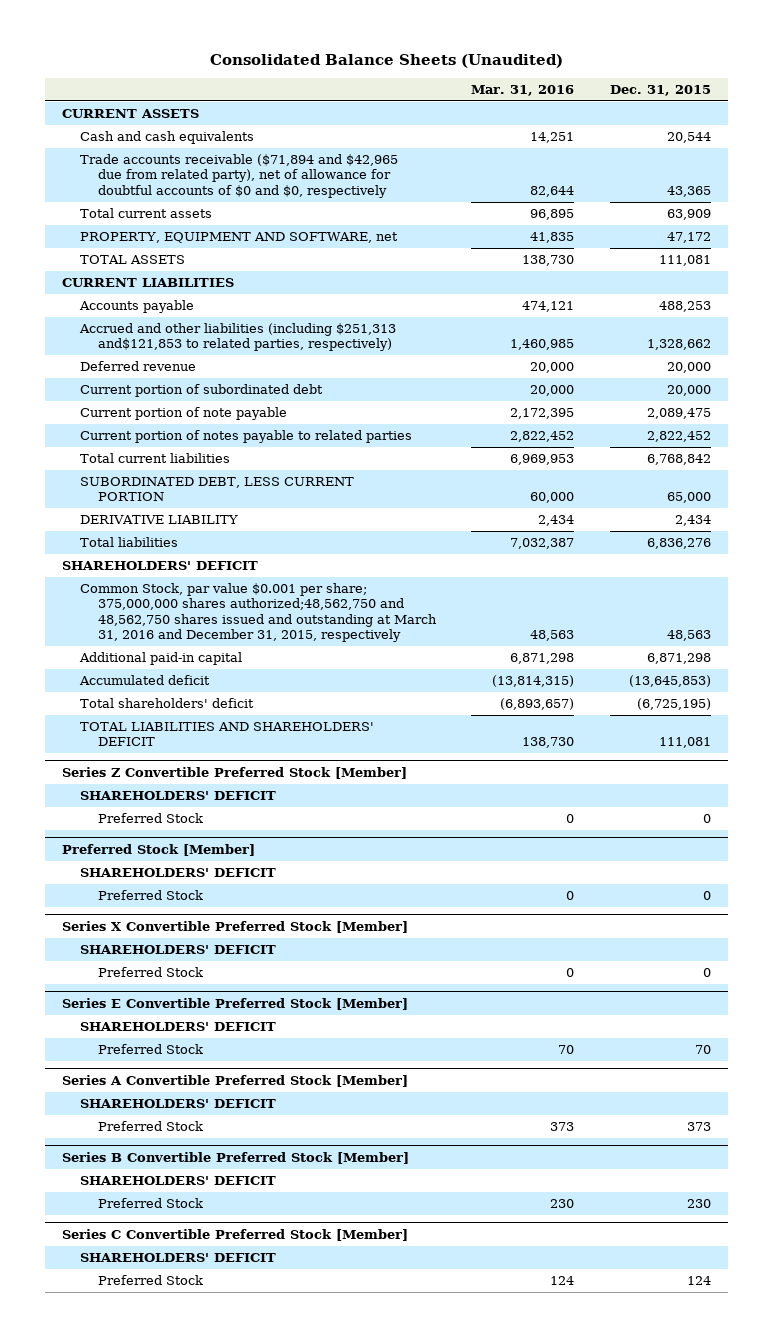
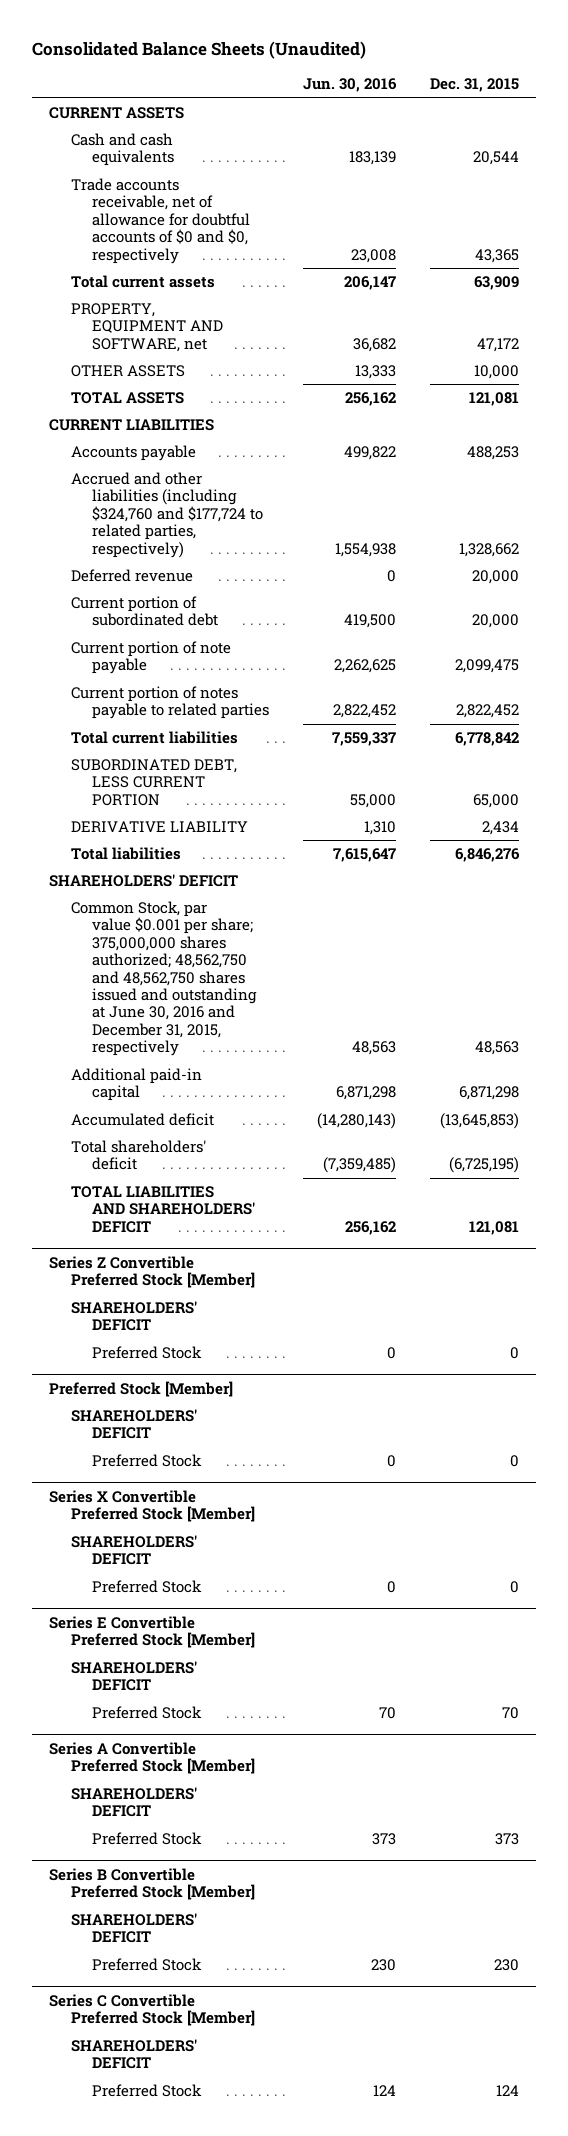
[471,84,575,96] Mar. 31, 2016 -> none
none -> [302,78,397,93] Jun. 30, 2016
[80,154,399,198] Trade accounts receivable ($71,894 and $42,965 due from related party), net of allowance for doubtful accounts of $0 and $0, respectively -> [70,178,251,264] Trade accounts receivable, net of allowance for doubtful accounts of $0 and $0, respectively
none -> [70,365,185,378] OTHER ASSETS
[658,255,711,267] 111,081 -> [468,392,519,407] 121,081
[79,323,397,352] Accrued and other liabilities (including $251,313 and$121,853 to related parties, respectively) -> [70,472,264,558] Accrued and other liabilities (including $324,760 and $177,724 to related parties, respectively)
[646,408,711,420] 2,089,475 -> [454,659,519,674] 2,099,475
[646,454,711,466] 6,768,842 -> [454,732,519,747] 6,778,842
[646,538,711,550] 6,836,276 -> [454,848,520,863] 6,846,276
[80,583,438,642] Common Stock, par value $0.001 per share; 375,000,000 shares authorized;48,562,750 and 48,562,750 shares issued and outstanding at March 31, 2016 and December 31, 2015, respectively -> [70,901,258,1057] Common Stock, par value $0.001 per share; 375,000,000 shares authorized; 48,562,750 and 48,562,750 shares issued and outstanding at June 30, 2016 and December 31, 2015, respectively
[658,737,711,749] 111,081 -> [468,1220,519,1235] 121,081

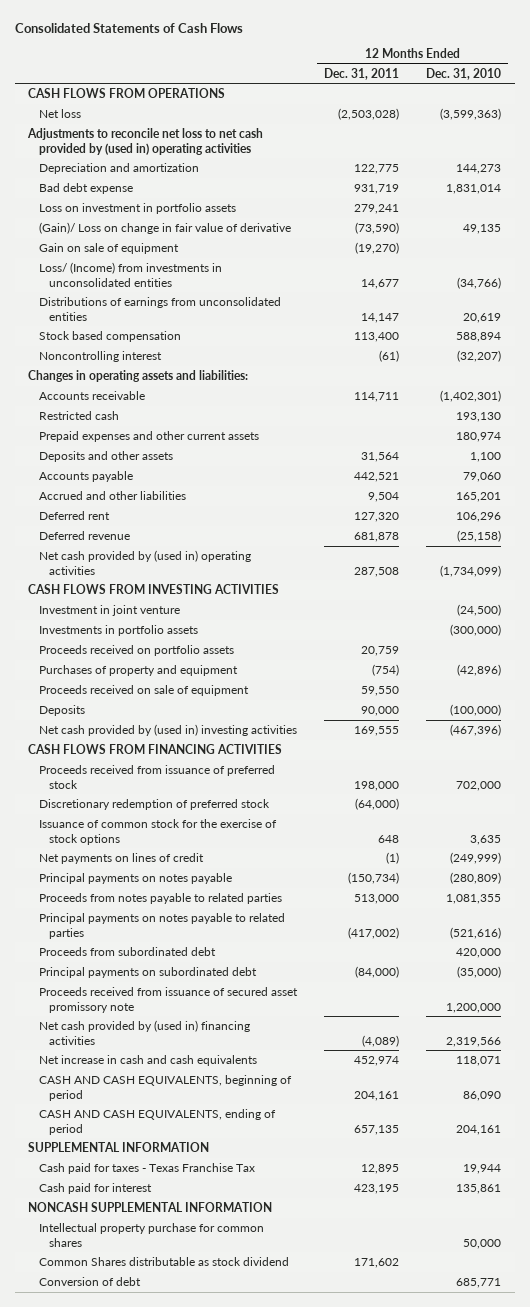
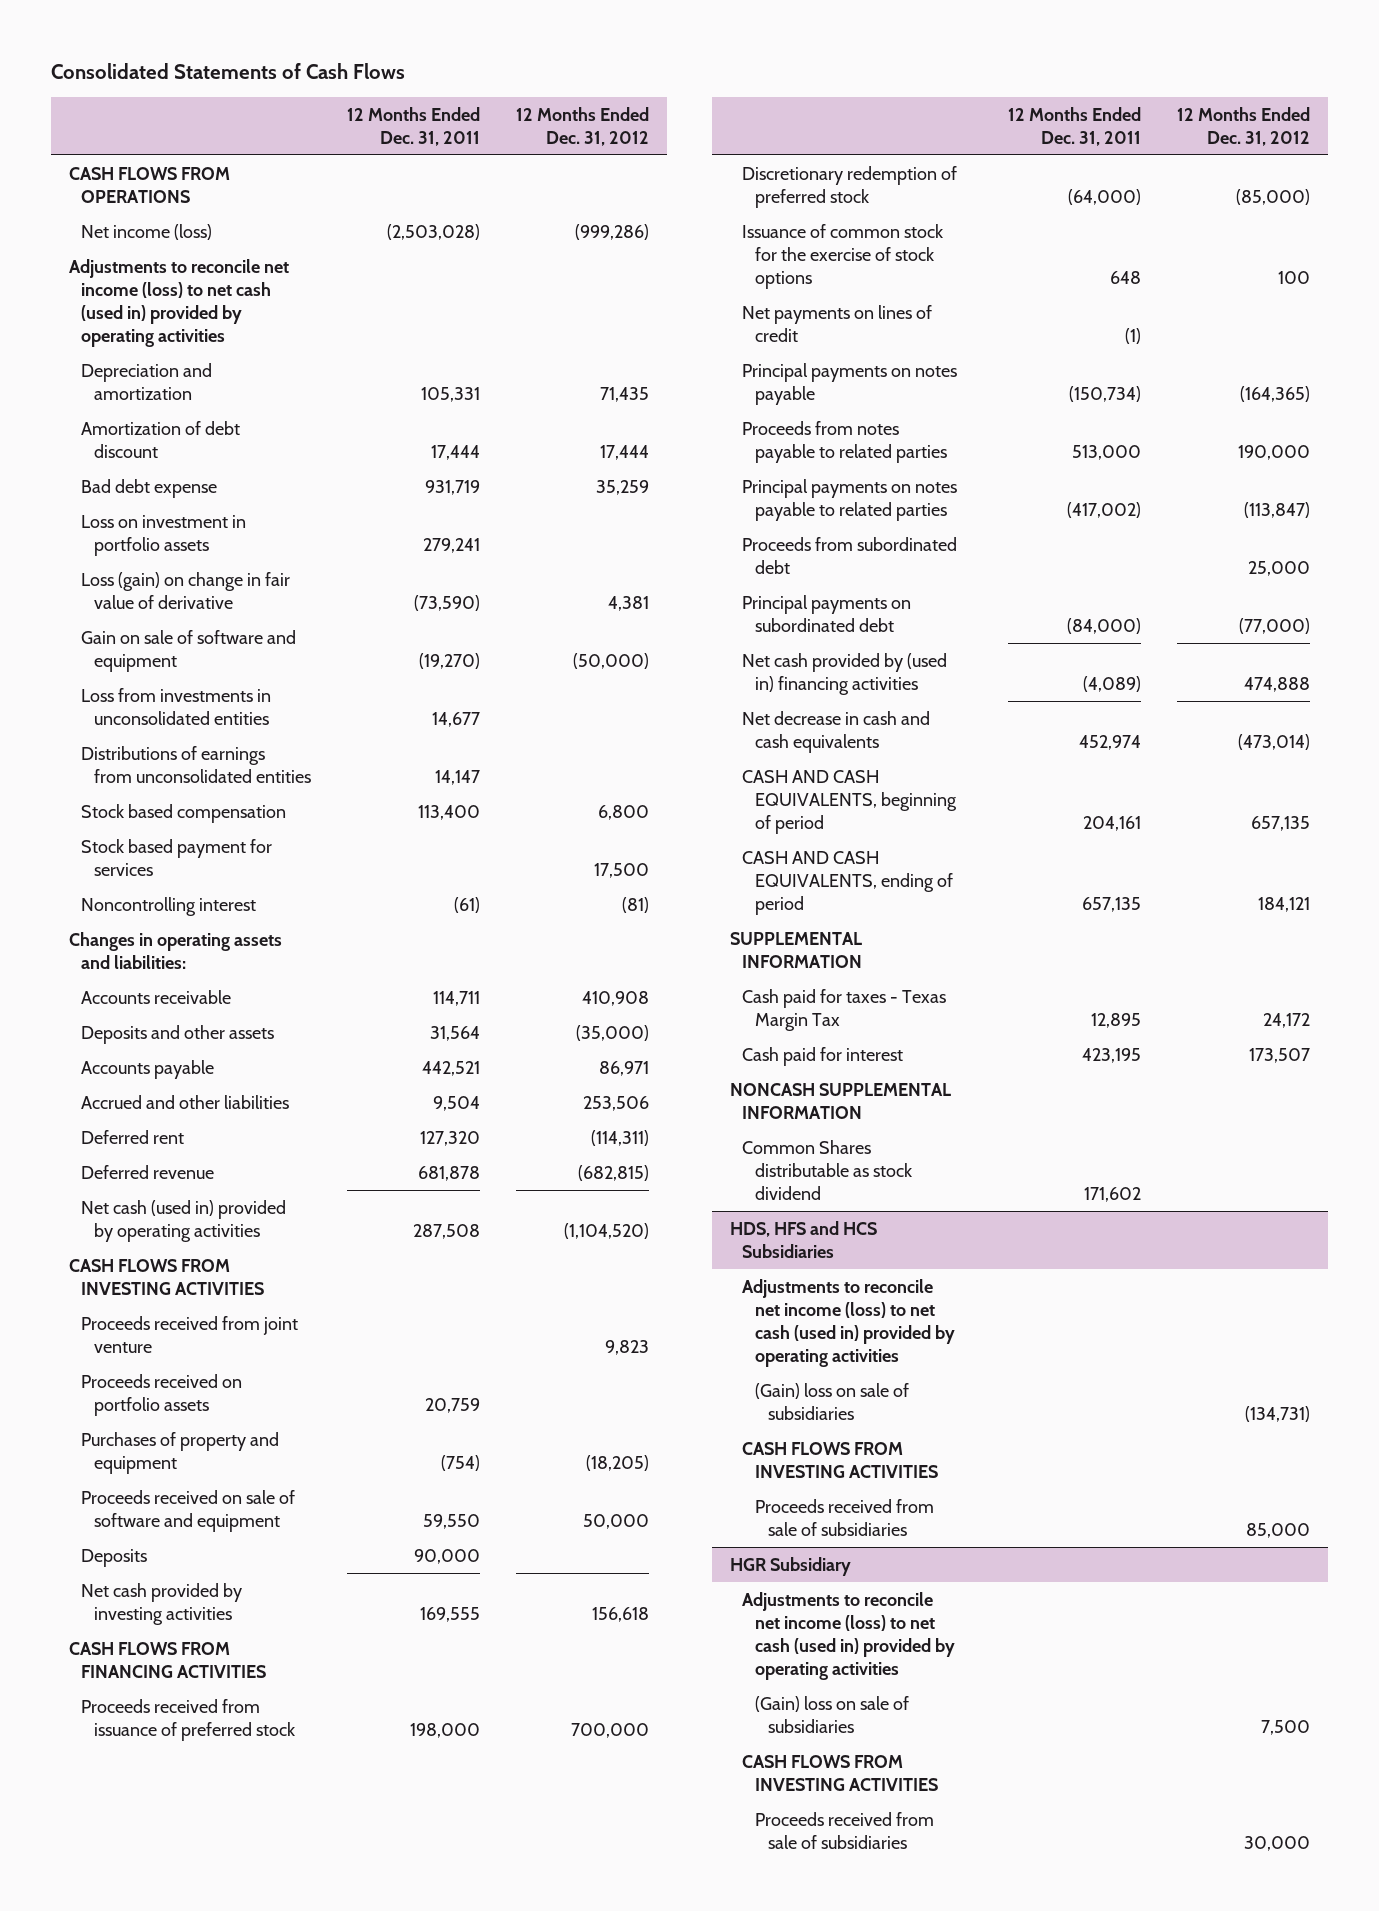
[426,67,502,80] Dec. 31, 2010 -> none
none -> [515,106,649,146] 12 Months Ended Dec. 31, 2012
[38,108,81,118] Net loss -> [81,223,213,240] Net income (loss)
[27,127,264,155] Adjustments to reconcile net loss to net cash provided by (used in) operating activities -> [68,258,289,348] Adjustments to reconcile net income (loss) to net cash (used in) provided by operating activities
[354,163,400,174] 122,775 -> [421,386,481,402] 105,331
none -> [81,420,241,458] Amortization of debt discount
[38,221,291,234] (Gain)/ Loss on change in fair value of derivative -> [81,571,291,609] Loss (gain) on change in fair value of derivative
[38,242,179,254] Gain on sale of equipment -> [81,629,297,672] Gain on sale of software and equipment
[38,261,222,287] Loss/ (Income) from investments in unconsolidated entities -> [81,687,272,725] Loss from investments in unconsolidated entities
none -> [81,838,273,876] Stock based payment for services
[38,410,119,420] Restricted cash -> none
[38,430,259,442] Prepaid expenses and other current assets -> none
[38,549,251,575] Net cash provided by (used in) operating activities -> [81,1199,287,1242] Net cash (used in) provided by operating activities
[38,604,180,616] Investment in joint venture -> none
[38,624,198,636] Investments in portfolio assets -> none
none -> [81,1315,299,1353] Proceeds received from joint venture
[38,684,249,696] Proceeds received on sale of equipment -> [81,1489,296,1532] Proceeds received on sale of software and equipment
[38,723,297,736] Net cash provided by (used in) investing activities -> [81,1582,243,1625] Net cash provided by investing activities
[38,986,298,1013] Proceeds received from issuance of secured asset promissory note -> none
[38,1054,257,1066] Net increase in cash and cash equivalents -> [742,710,931,753] Net decrease in cash and cash equivalents
[38,1162,255,1174] Cash paid for taxes - Texas Franchise Tax -> [742,988,947,1031] Cash paid for taxes - Texas Margin Tax
[38,1222,264,1247] Intellectual property purchase for common shares -> none
[38,1276,141,1286] Conversion of debt -> none
none -> [729,1220,877,1258] HDS, HFS and HCS Subsidiaries
none -> [742,1278,956,1368] Adjustments to reconcile net income (loss) to net cash (used in) provided by operating activities
none -> [755,1382,910,1420] (Gain) loss on sale of subsidiaries
none -> [742,1441,939,1478] CASH FLOWS FROM INVESTING ACTIVITIES
none -> [755,1498,935,1536] Proceeds received from sale of subsidiaries
none -> [729,1556,851,1576] HGR Subsidiary
none -> [742,1591,956,1681] Adjustments to reconcile net income (loss) to net cash (used in) provided by operating activities
none -> [755,1695,910,1733] (Gain) loss on sale of subsidiaries
none -> [742,1754,939,1791] CASH FLOWS FROM INVESTING ACTIVITIES
none -> [755,1811,935,1849] Proceeds received from sale of subsidiaries

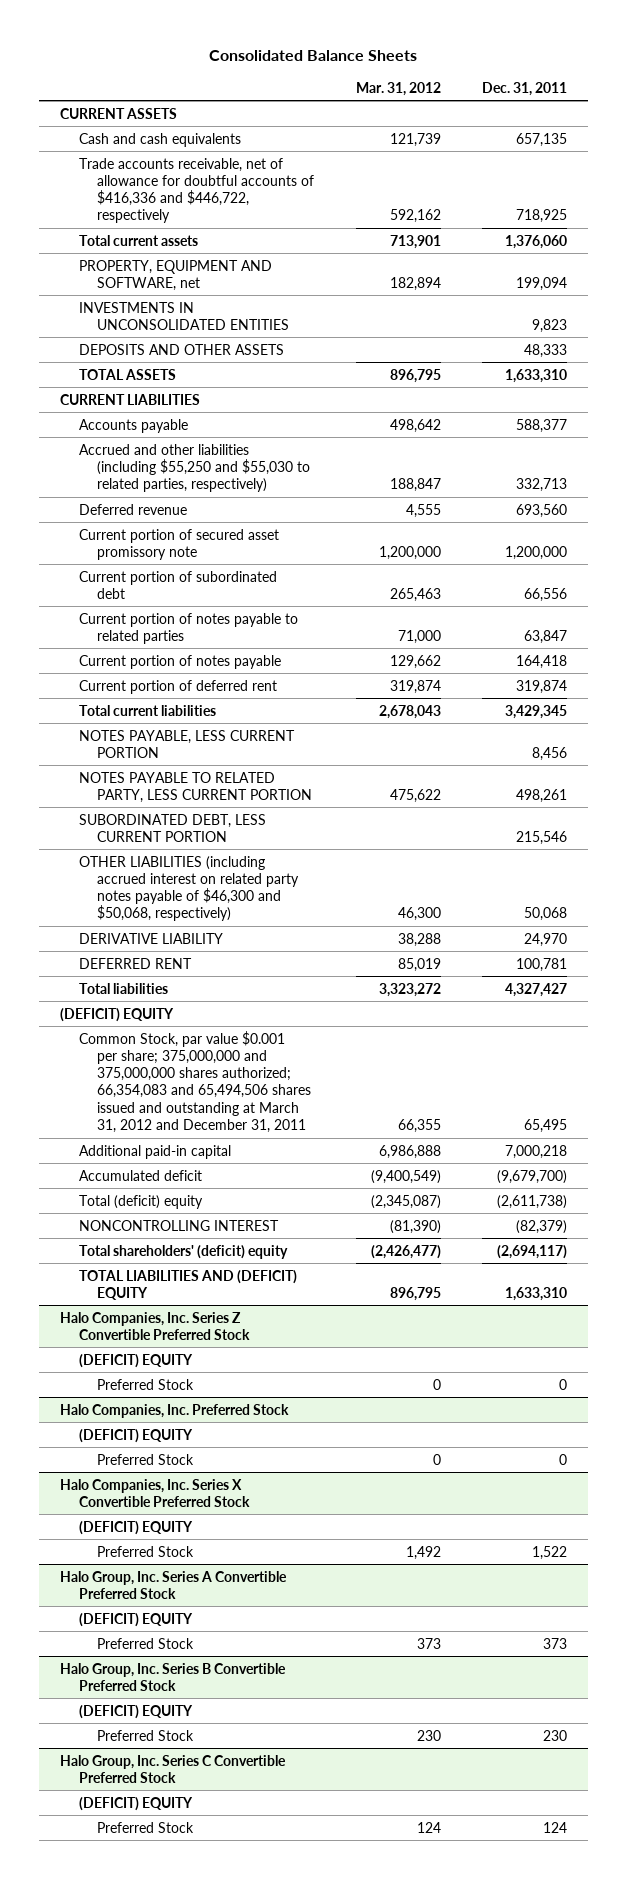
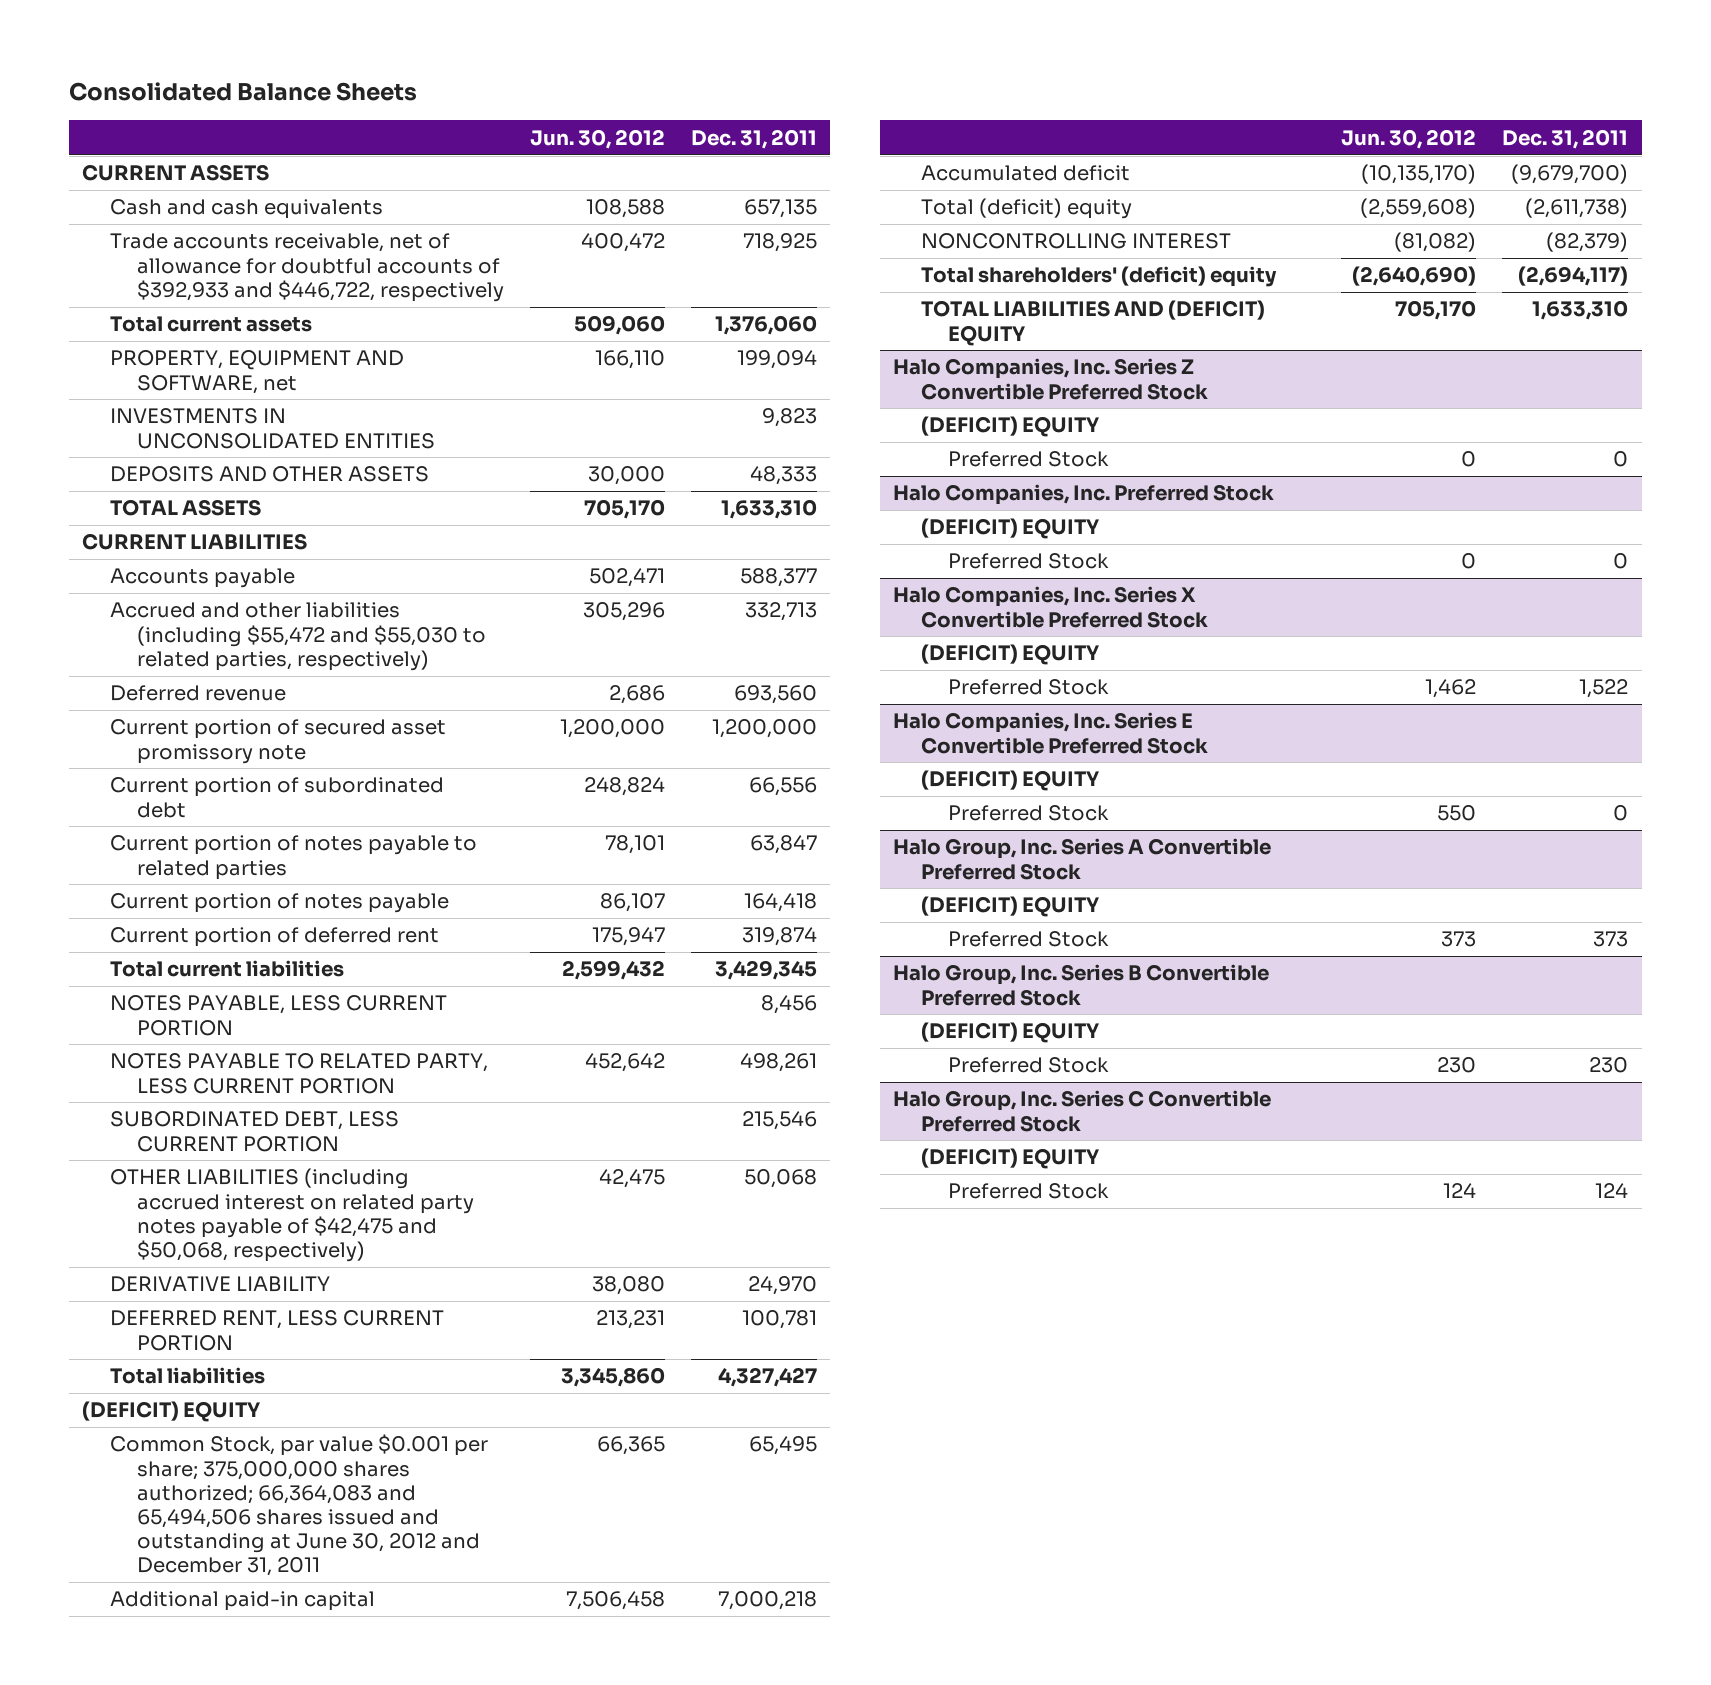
[355,81,441,96] Mar. 31, 2012 -> none
none -> [530,128,666,149] Jun. 30, 2012
[78,157,315,224] Trade accounts receivable, net of allowance for doubtful accounts of $416,336 and $446,722, respectively -> [109,233,505,302] Trade accounts receivable, net of allowance for doubtful accounts of $392,933 and $446,722, respectively
[78,443,311,493] Accrued and other liabilities (including $55,250 and $55,030 to related parties, respectively) -> [109,602,487,671] Accrued and other liabilities (including $55,472 and $55,030 to related parties, respectively)
[78,855,300,922] OTHER LIABILITIES (including accrued interest on related party notes payable of $46,300 and $50,068, respectively) -> [109,1168,475,1262] OTHER LIABILITIES (including accrued interest on related party notes payable of $42,475 and $50,068, respectively)
[78,957,192,969] DEFERRED RENT -> [109,1310,444,1351] DEFERRED RENT, LESS CURRENT PORTION
[78,1030,312,1133] Common Stock, par value $0.001 per share; 375,000,000 and 375,000,000 shares authorized; 66,354,083 and 65,494,506 shares issued and outstanding at March 31, 2012 and December 31, 2011 -> [109,1434,488,1577] Common Stock, par value $0.001 per share; 375,000,000 shares authorized; 66,364,083 and 65,494,506 shares issued and outstanding at June 30, 2012 and December 31, 2011
none -> [893,712,1208,754] Halo Companies, Inc. Series E Convertible Preferred Stock
none -> [920,770,1099,792] (DEFICIT) EQUITY
none -> [948,805,1110,822] Preferred Stock

